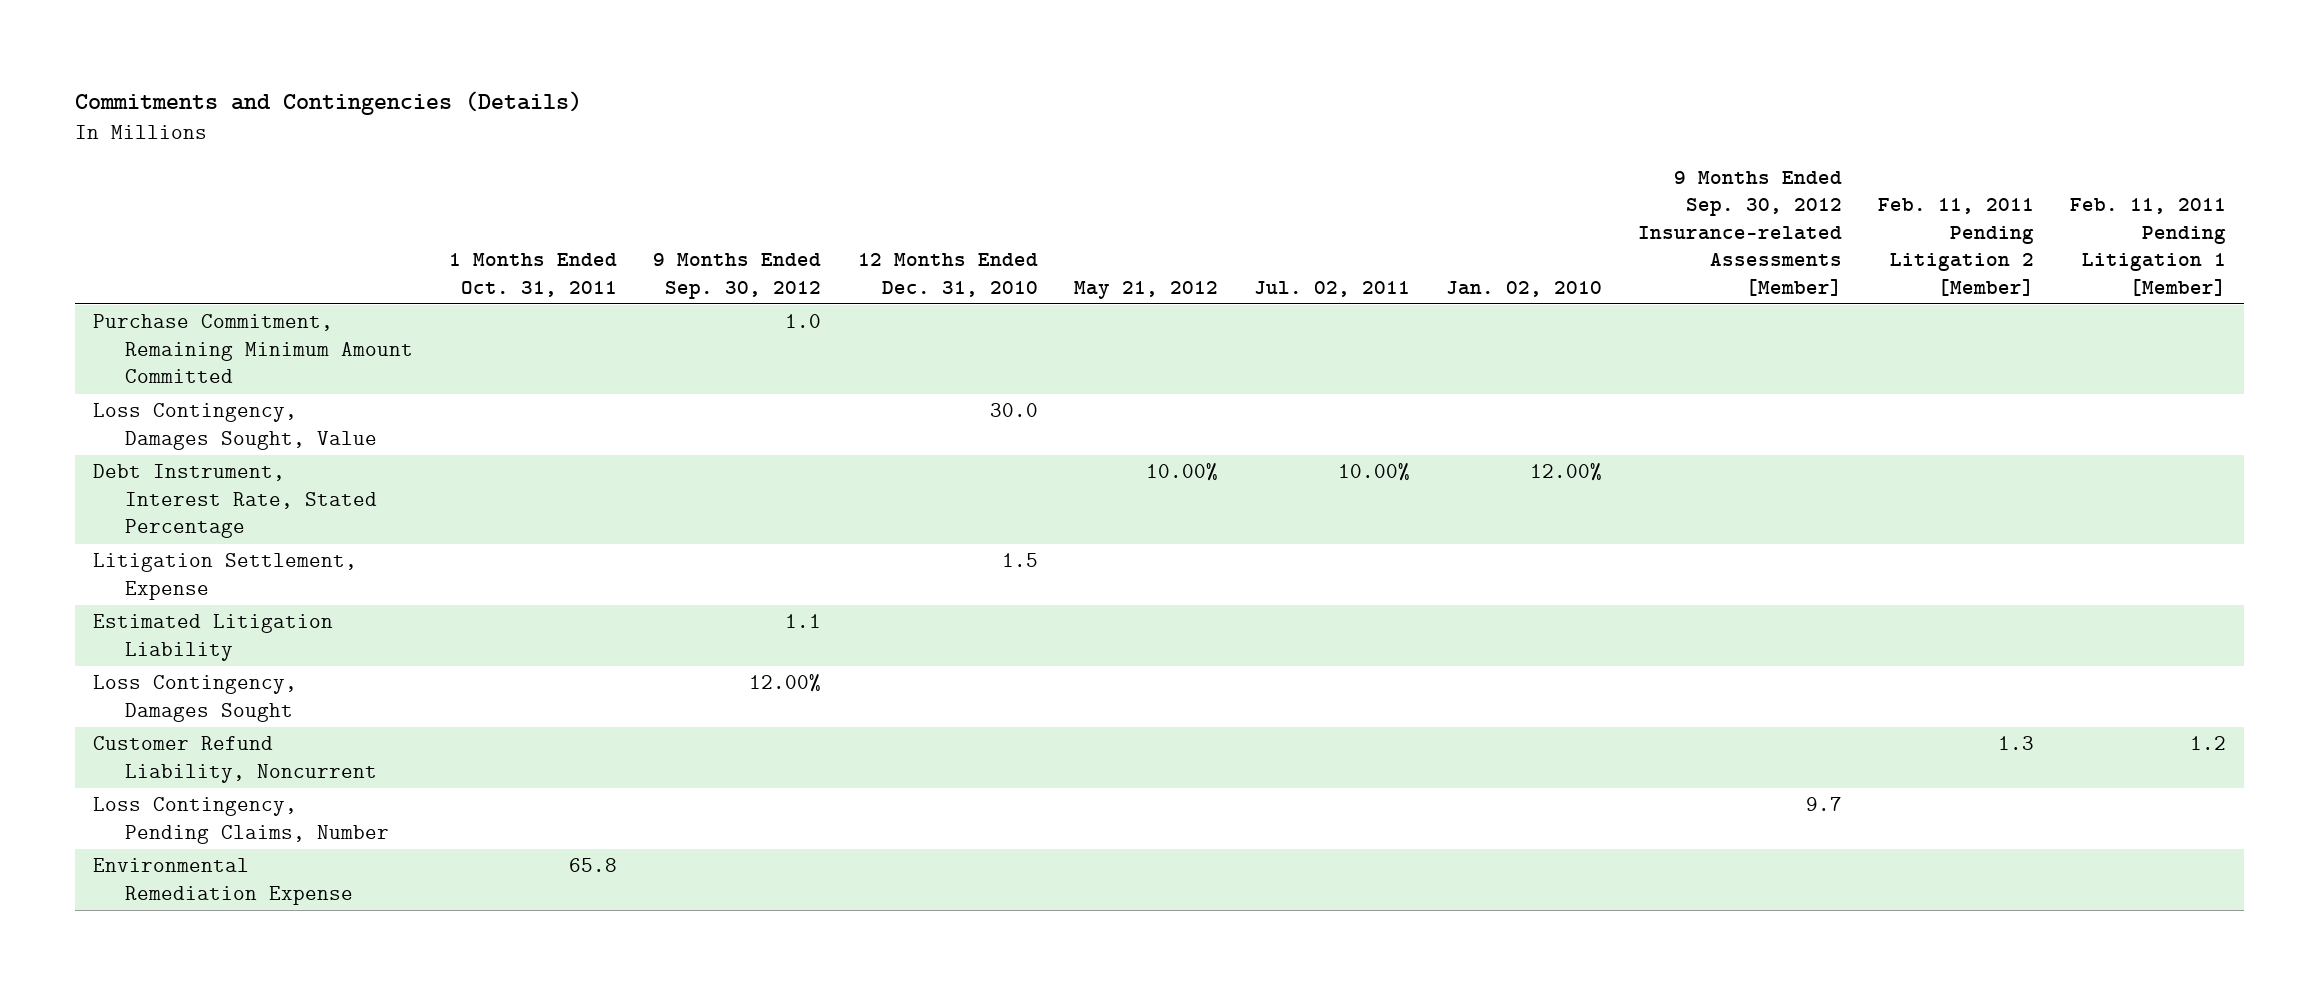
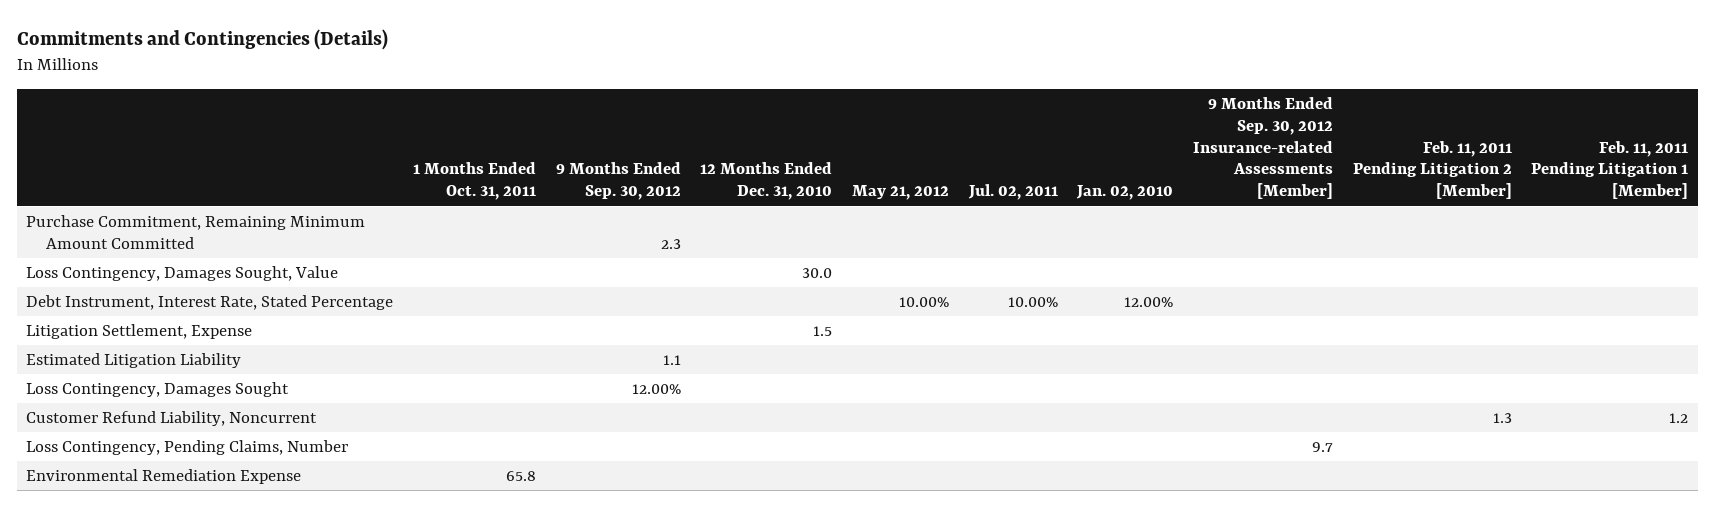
[785,314,822,329] 1.0 -> [660,238,681,249] 2.3

